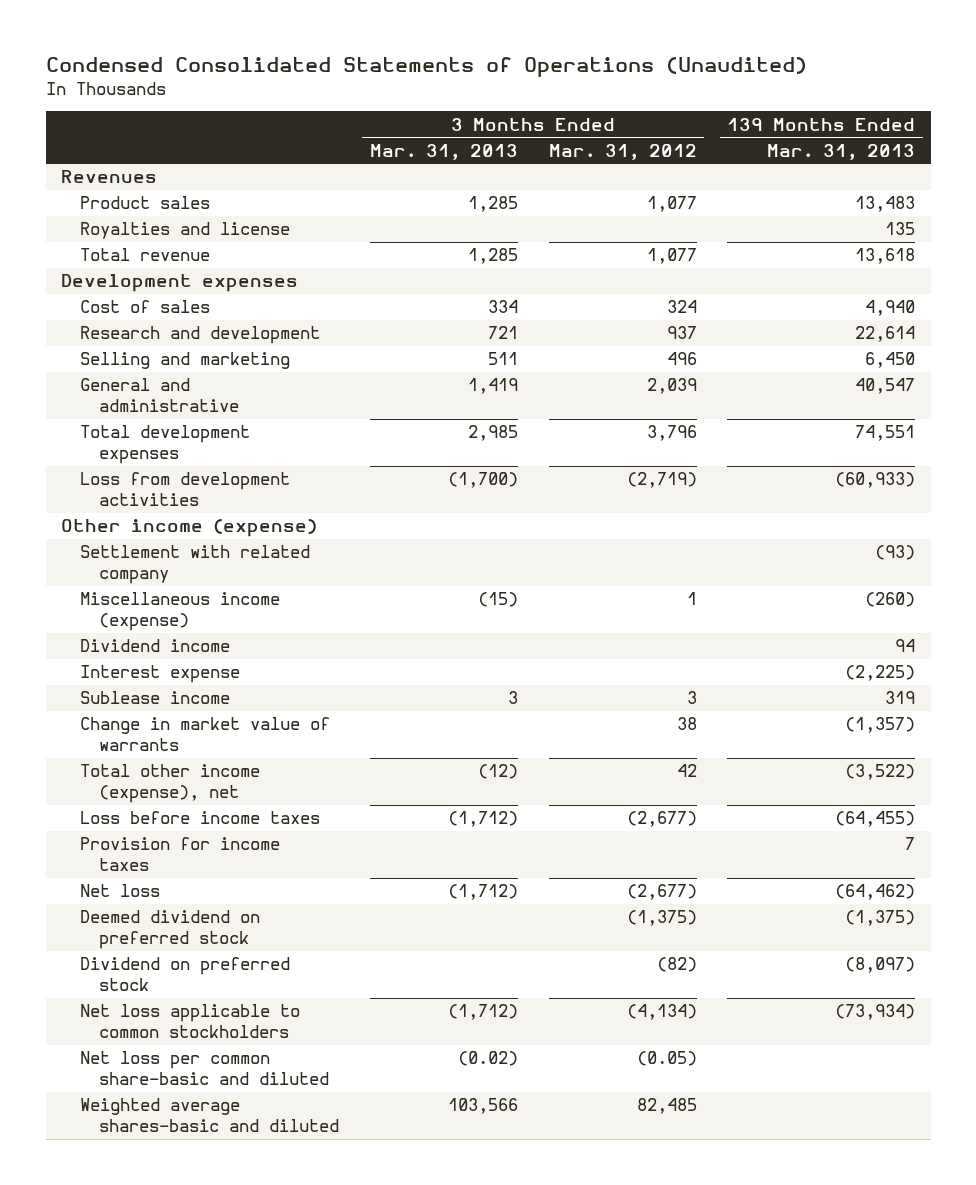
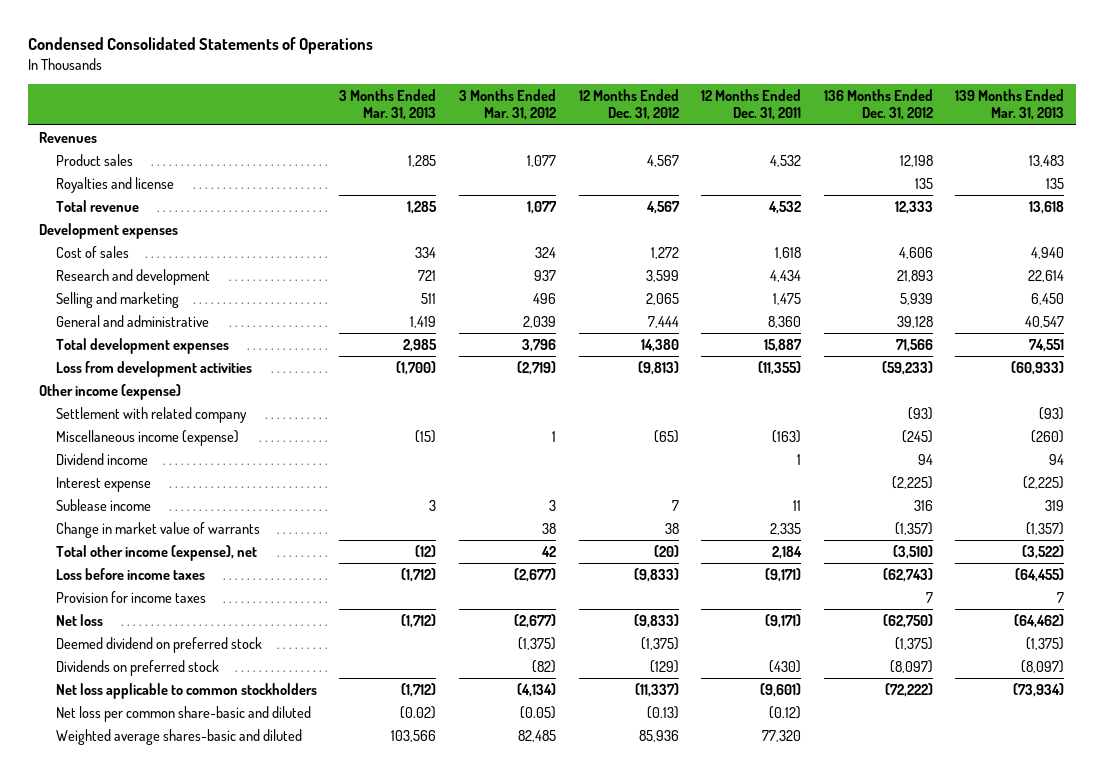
[45,56,807,77] Condensed Consolidated Statements of Operations (Unaudited) -> [27,37,373,55] Condensed Consolidated Statements of Operations
none -> [578,88,679,121] 12 Months Ended Dec. 31, 2012
none -> [701,88,802,121] 12 Months Ended Dec. 31, 2011
none -> [823,88,933,121] 136 Months Ended Dec. 31, 2012
[80,957,291,992] Dividend on preferred stock -> [55,659,219,676] Dividends on preferred stock

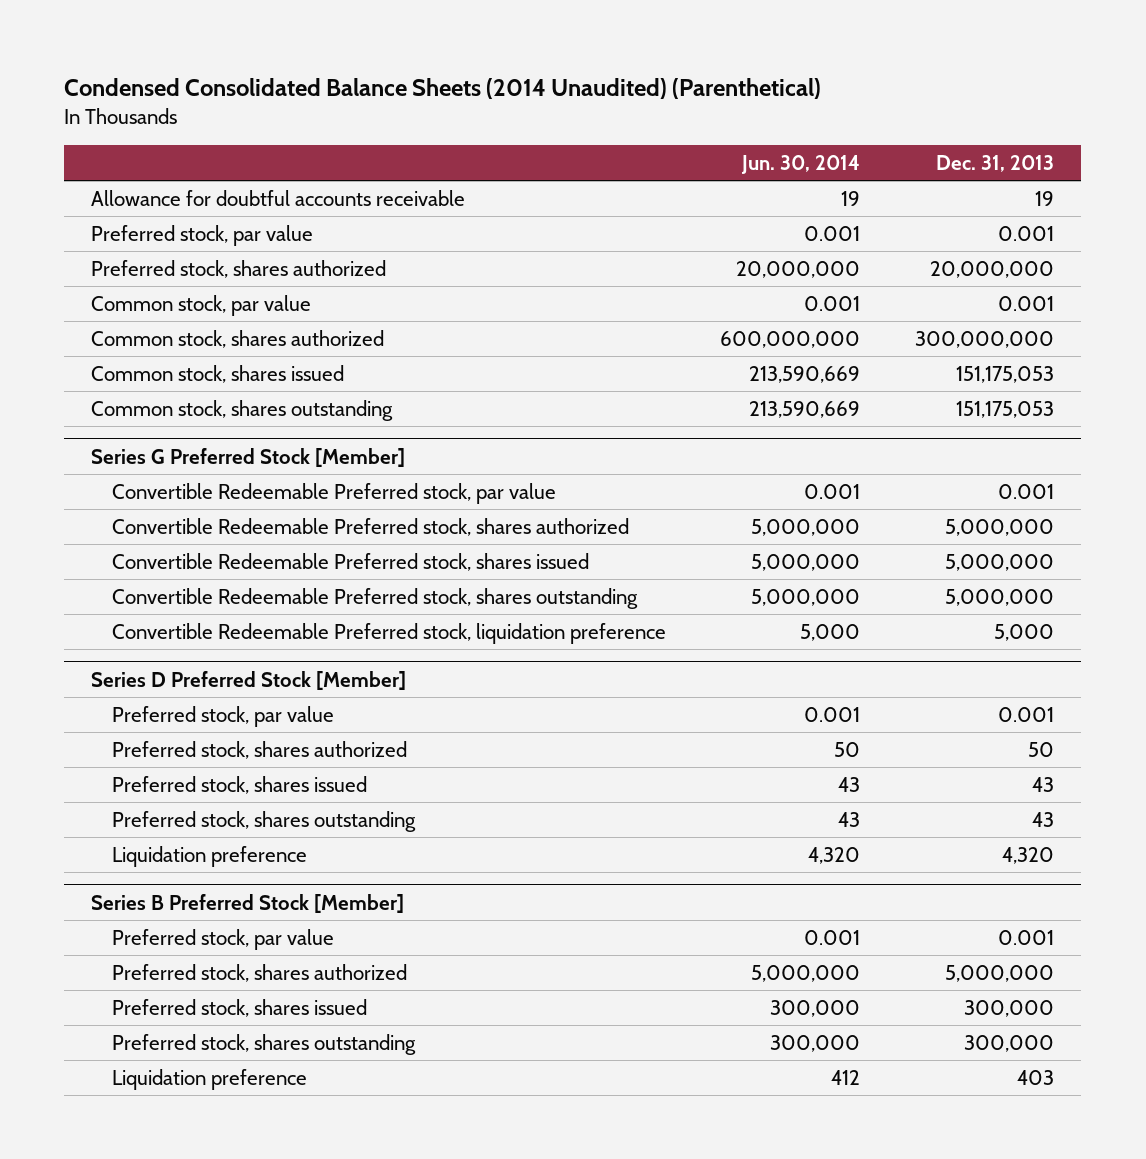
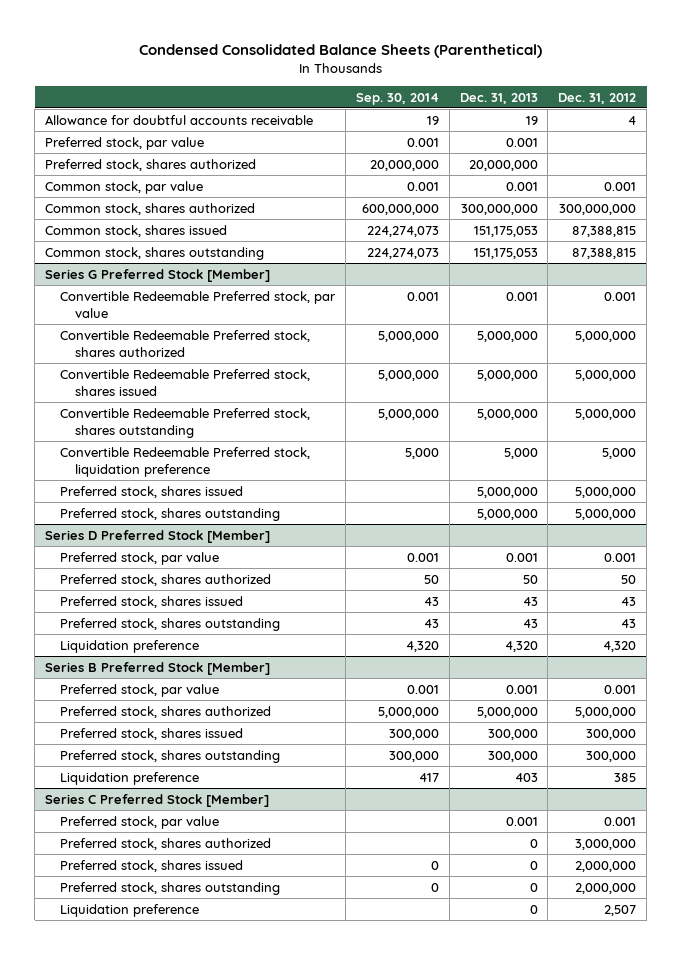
[64,78,822,100] Condensed Consolidated Balance Sheets (2014 Unaudited) (Parenthetical) -> [138,44,542,59] Condensed Consolidated Balance Sheets (Parenthetical)
[741,155,861,175] Jun. 30, 2014 -> none
none -> [355,92,439,105] Sep. 30, 2014
none -> [558,92,637,104] Dec. 31, 2012
none -> [59,485,243,498] Preferred stock, shares issued
none -> [59,507,280,521] Preferred stock, shares outstanding
none -> [45,793,270,807] Series C Preferred Stock [Member]
none -> [59,815,219,829] Preferred stock, par value
none -> [59,837,271,850] Preferred stock, shares authorized
none -> [59,859,243,872] Preferred stock, shares issued
none -> [59,881,280,895] Preferred stock, shares outstanding
none -> [59,903,199,917] Liquidation preference

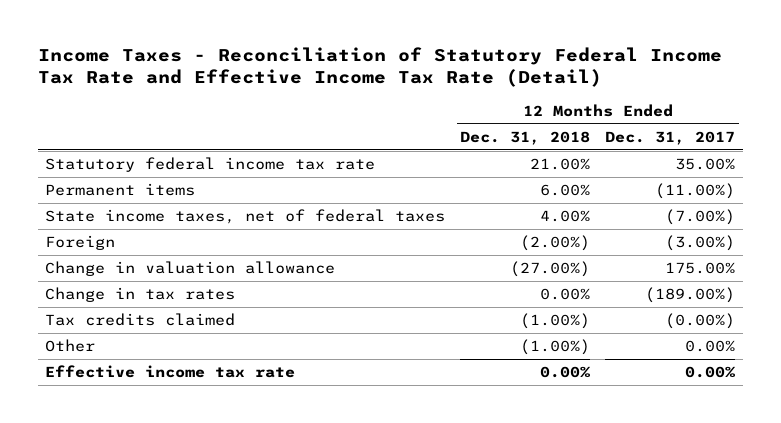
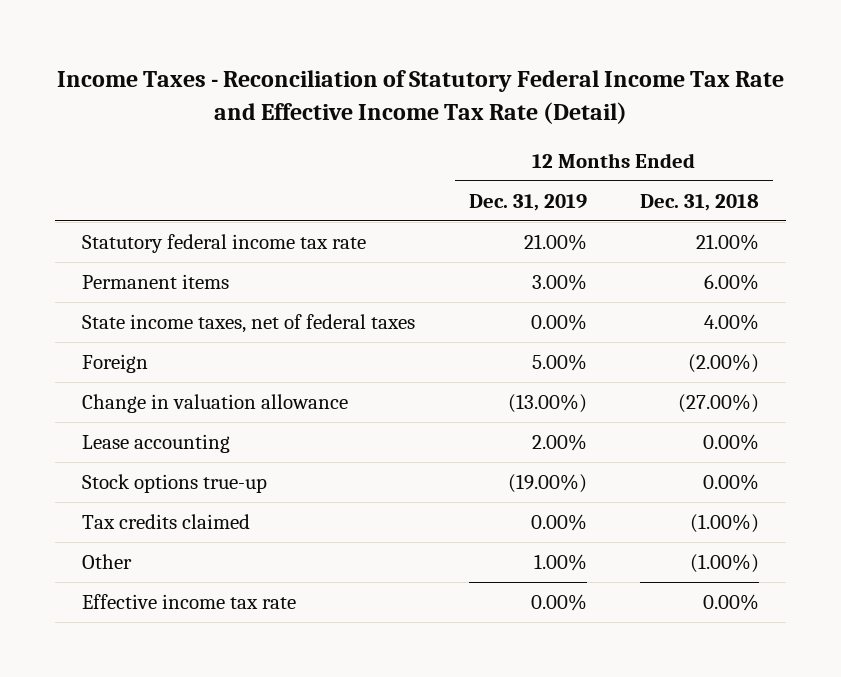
[605,130,736,145] Dec. 31, 2017 -> none
none -> [468,193,587,211] Dec. 31, 2019
[45,287,236,303] Change in tax rates -> none
none -> [81,434,230,454] Lease accounting
none -> [81,474,267,494] Stock options true-up

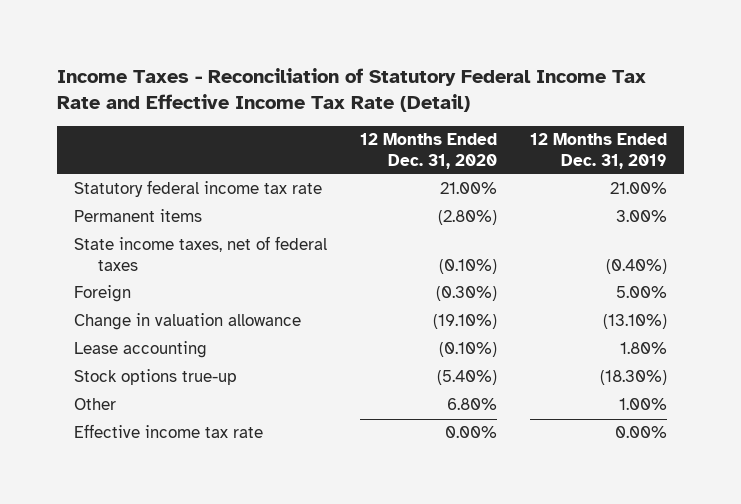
[640,193,760,211] Dec. 31, 2018 -> none
none -> [359,133,497,169] 12 Months Ended Dec. 31, 2020
[530,314,587,332] 0.00% -> [605,258,667,274] (0.40%)
[81,514,250,530] Tax credits claimed -> none
[507,394,587,414] (13.00%) -> [602,314,667,330] (13.10%)
[531,434,587,452] 2.00% -> [619,342,667,355] 1.80%
[507,474,587,494] (19.00%) -> [599,370,667,386] (18.30%)

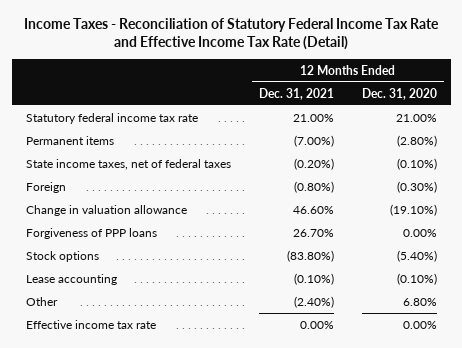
[529,133,667,169] 12 Months Ended Dec. 31, 2019 -> none
none -> [258,87,334,100] Dec. 31, 2021
none -> [25,227,157,239] Forgiveness of PPP loans
none -> [25,250,99,262] Stock options
[73,369,237,386] Stock options true-up -> none

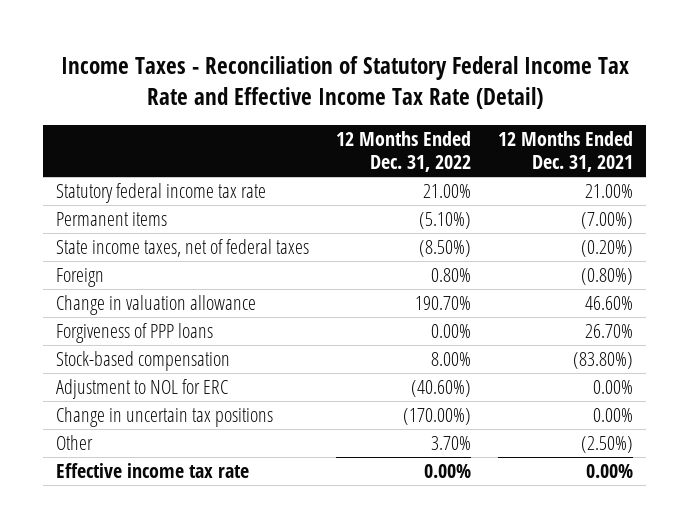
[361,87,437,100] Dec. 31, 2020 -> none
none -> [336,131,472,173] 12 Months Ended Dec. 31, 2022
[25,273,117,285] Lease accounting -> none
[25,250,99,262] Stock options -> [56,351,231,372] Stock-based compensation
none -> [56,379,229,400] Adjustment to NOL for ERC
none -> [56,407,274,428] Change in uncertain tax positions
[293,295,334,308] (2.40%) -> [580,436,633,454] (2.50%)

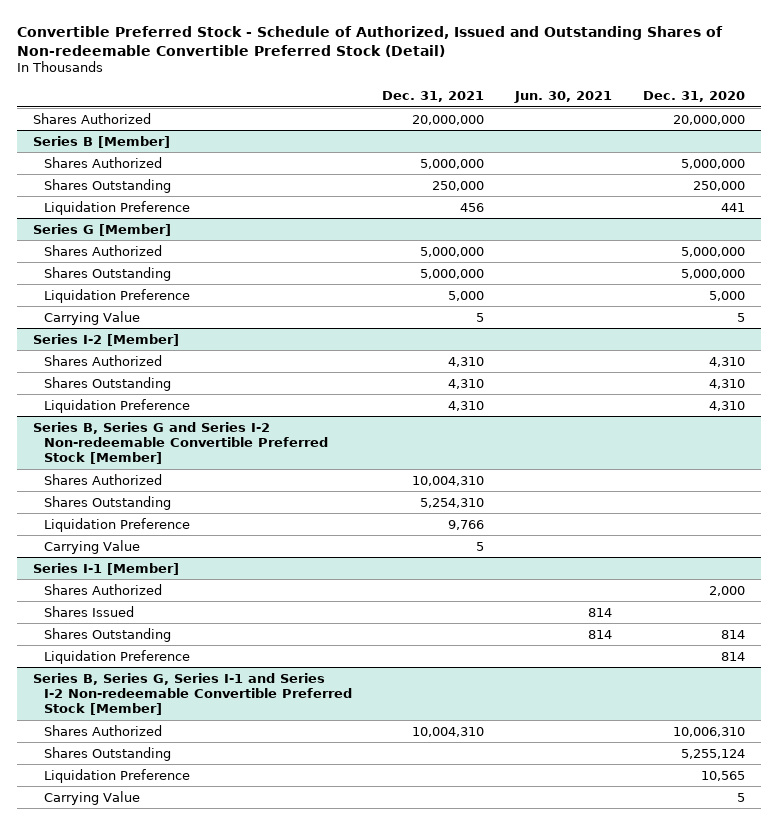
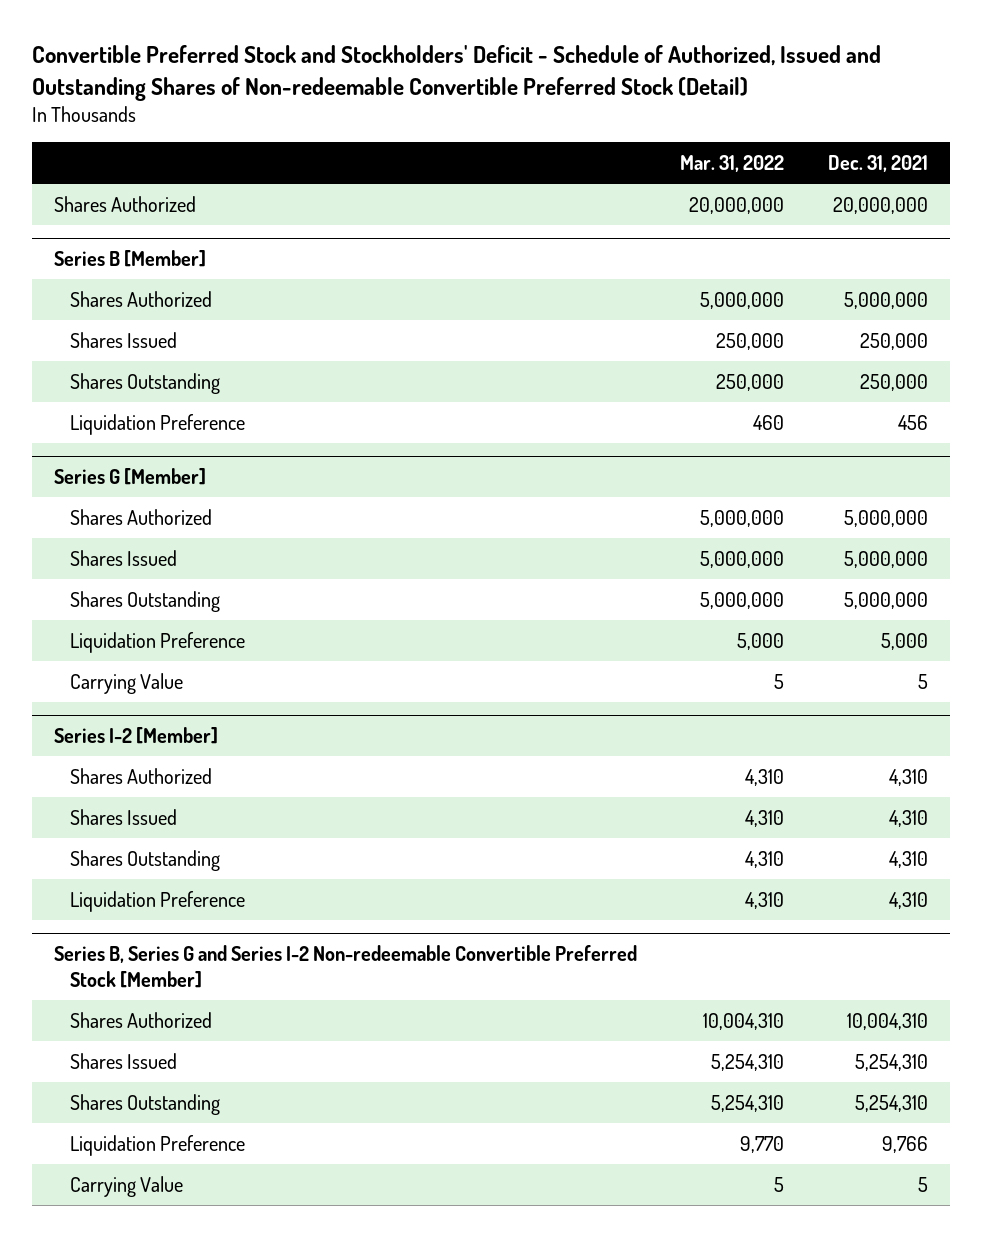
[17,25,724,57] Convertible Preferred Stock - Schedule of Authorized, Issued and Outstanding Shares of Non-redeemable Convertible Preferred Stock (Detail) -> [32,45,882,101] Convertible Preferred Stock and Stockholders' Deficit - Schedule of Authorized, Issued and Outstanding Shares of Non-redeemable Convertible Preferred Stock (Detail)
[514,91,613,104] Jun. 30, 2021 -> none
[643,91,746,103] Dec. 31, 2020 -> none
none -> [680,154,785,172] Mar. 31, 2022
none -> [70,331,178,348] Shares Issued
none -> [70,549,178,566] Shares Issued
none -> [70,808,178,825] Shares Issued
none -> [70,1052,178,1069] Shares Issued
[32,562,179,575] Series I-1 [Member] -> none
[43,583,162,595] Shares Authorized -> none
[43,605,134,617] Shares Issued -> none
[43,627,171,642] Shares Outstanding -> none
[43,649,190,664] Liquidation Preference -> none
[32,672,352,716] Series B, Series G, Series I-1 and Series I-2 Non-redeemable Convertible Preferred Stock [Member] -> none
[43,724,162,736] Shares Authorized -> none
[43,746,171,761] Shares Outstanding -> none
[43,768,190,783] Liquidation Preference -> none
[43,790,140,805] Carrying Value -> none

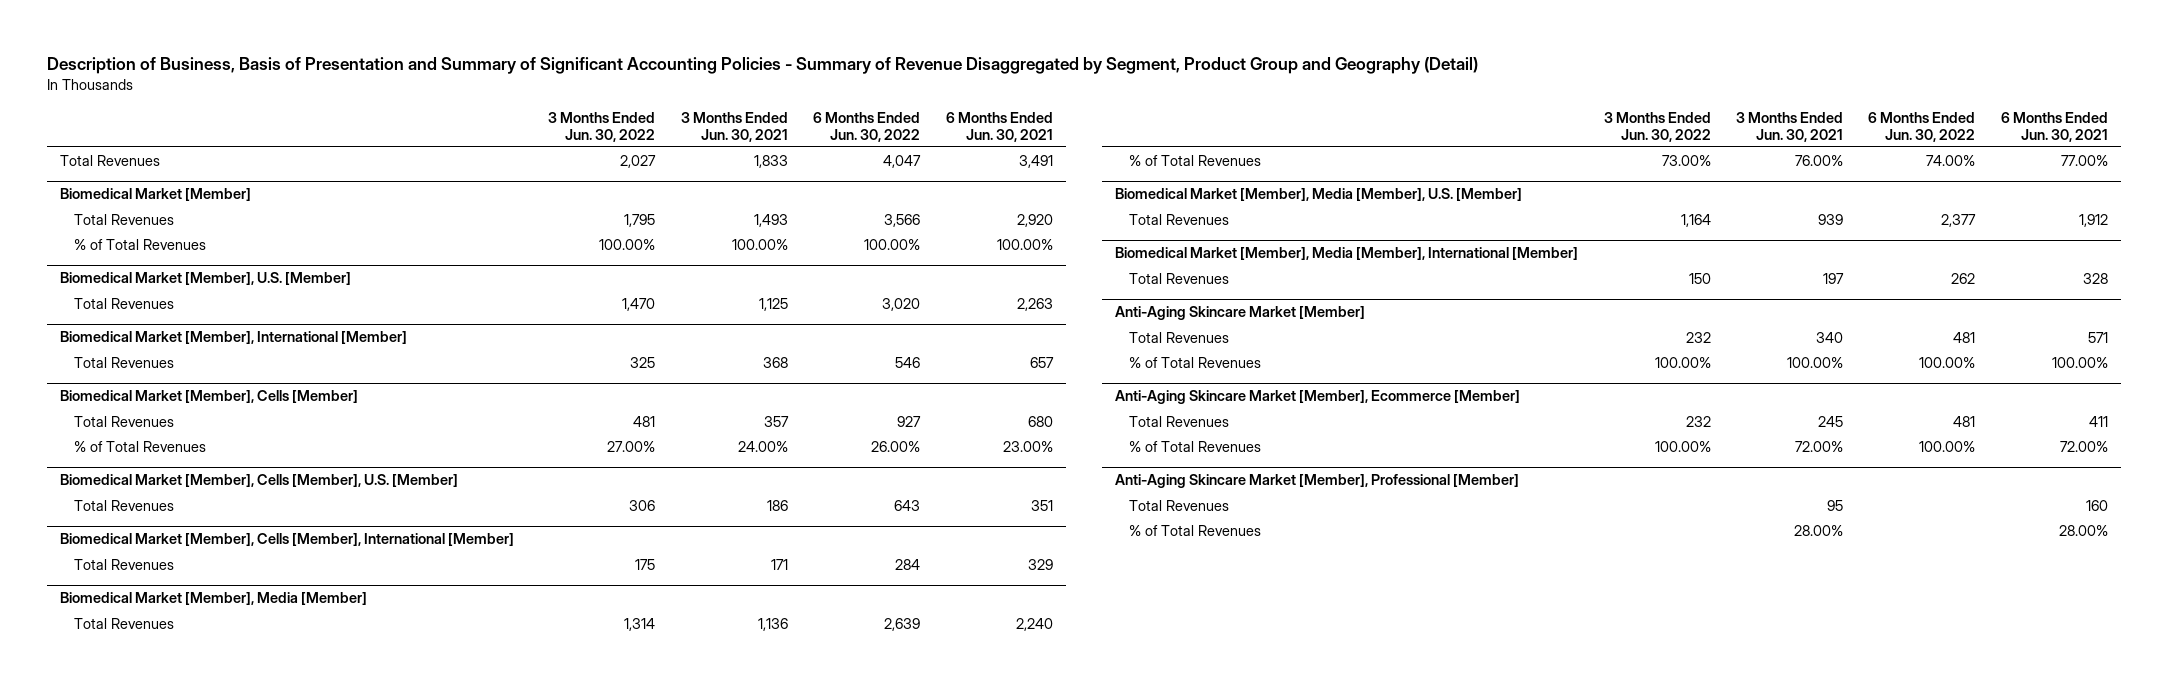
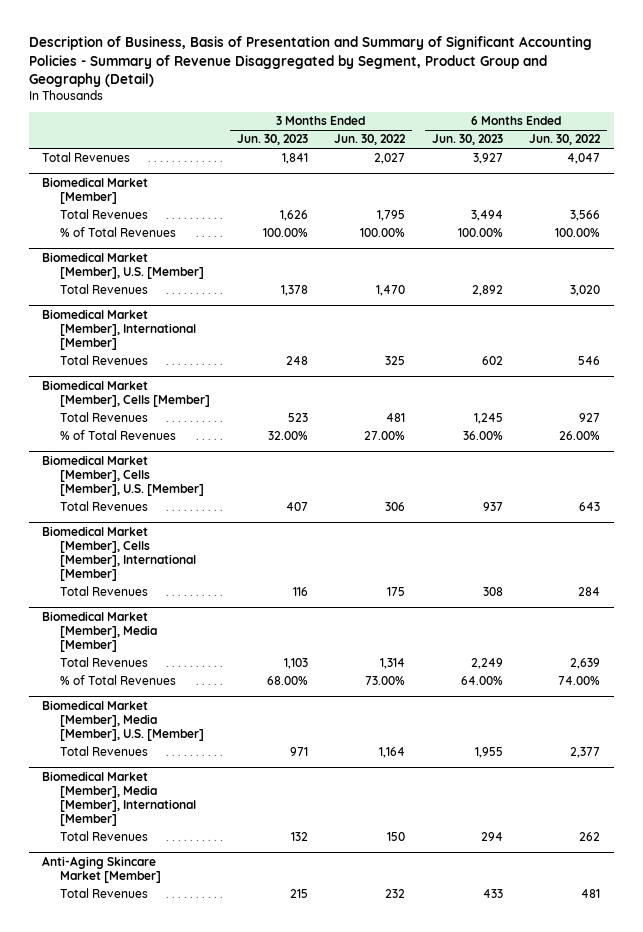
[680,111,788,142] 3 Months Ended Jun. 30, 2021 -> none
[945,111,1053,142] 6 Months Ended Jun. 30, 2021 -> none
none -> [236,134,308,146] Jun. 30, 2023
none -> [431,134,503,146] Jun. 30, 2023
[1129,356,1262,368] % of Total Revenues -> none
[1115,390,1521,405] Anti-Aging Skincare Market [Member], Ecommerce [Member] -> none
[1129,415,1230,427] Total Revenues -> none
[1129,440,1262,452] % of Total Revenues -> none
[1115,474,1520,489] Anti-Aging Skincare Market [Member], Professional [Member] -> none
[1129,499,1230,511] Total Revenues -> none
[1129,524,1262,536] % of Total Revenues -> none

